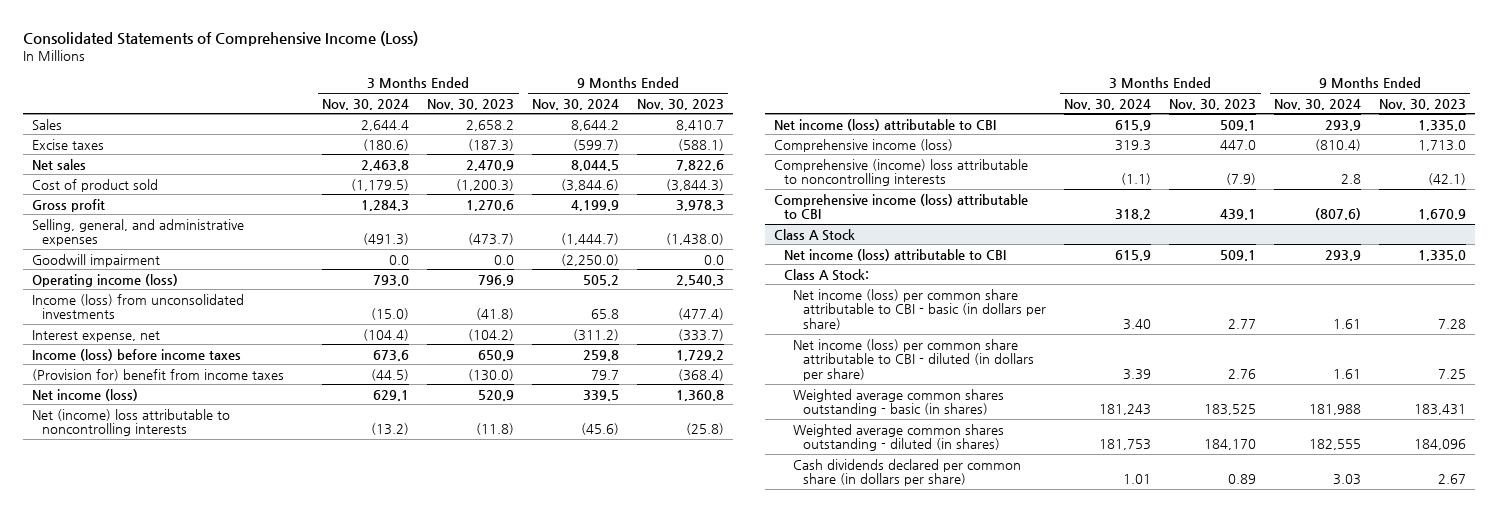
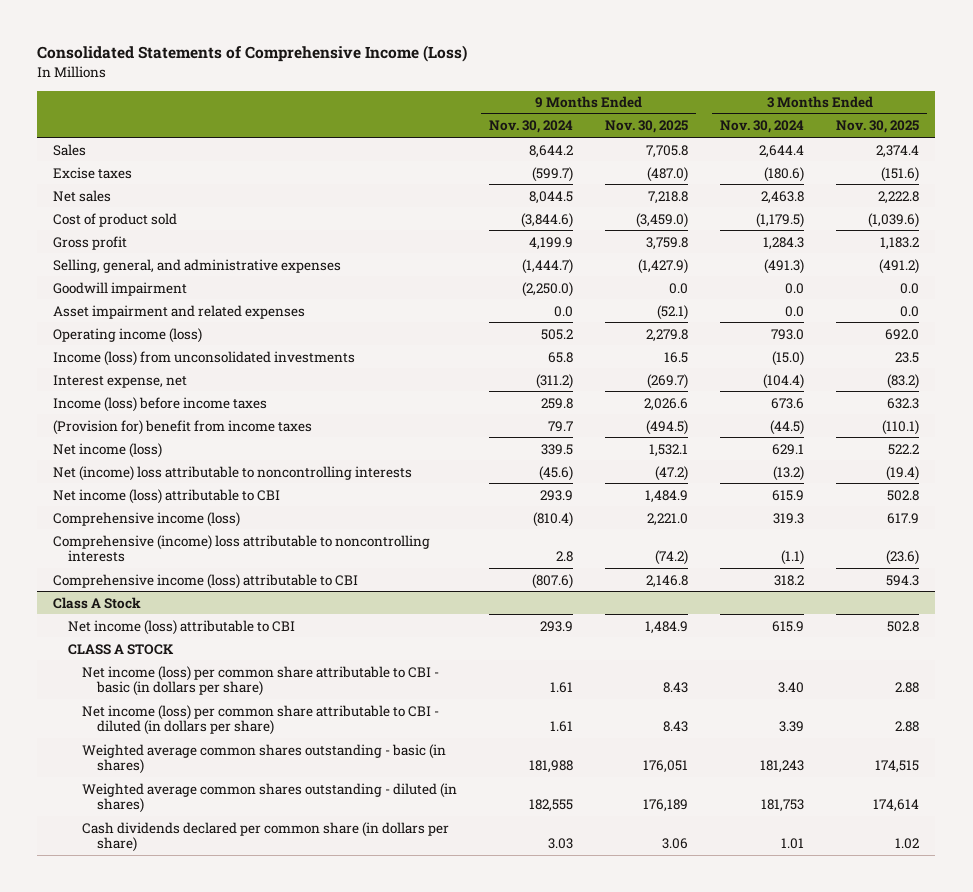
[427,98,515,110] Nov. 30, 2023 -> none
[636,98,724,110] Nov. 30, 2023 -> none
none -> [605,120,689,134] Nov. 30, 2025
none -> [836,120,920,134] Nov. 30, 2025
none -> [53,304,306,319] Asset impairment and related expenses
[783,268,869,281] Class A Stock: -> [67,643,174,655] CLASS A STOCK

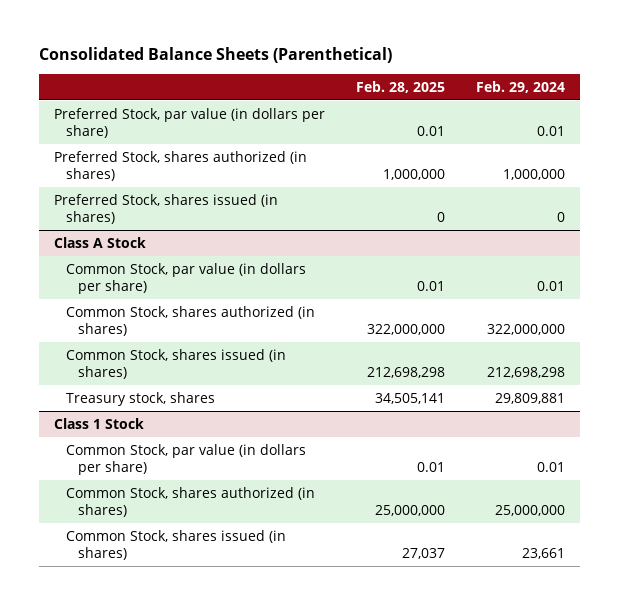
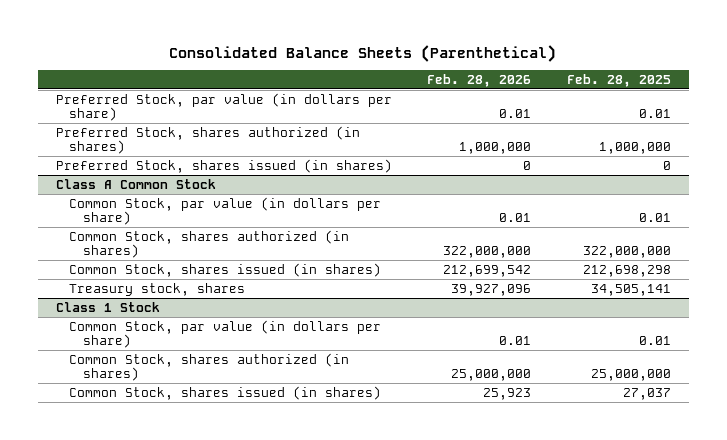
[475,80,565,93] Feb. 29, 2024 -> none
none -> [427,73,532,87] Feb. 28, 2026
[53,236,146,248] Class A Stock -> [56,178,217,189] Class A Common Stock

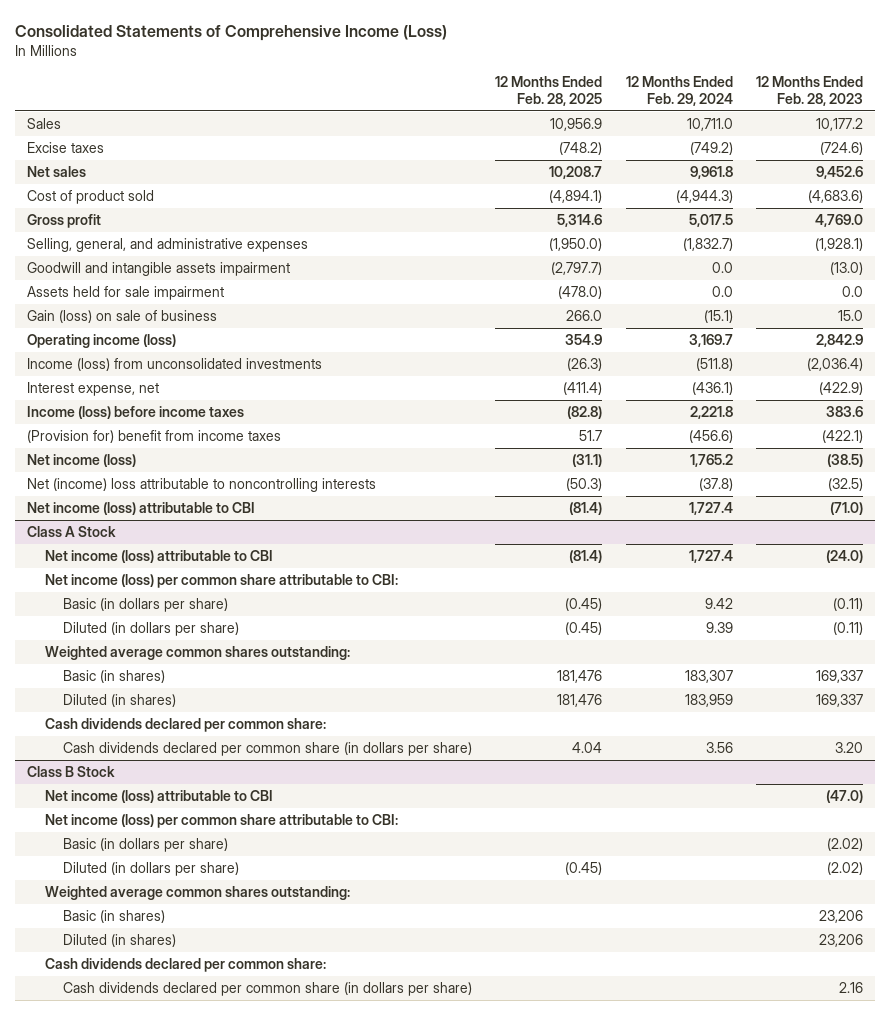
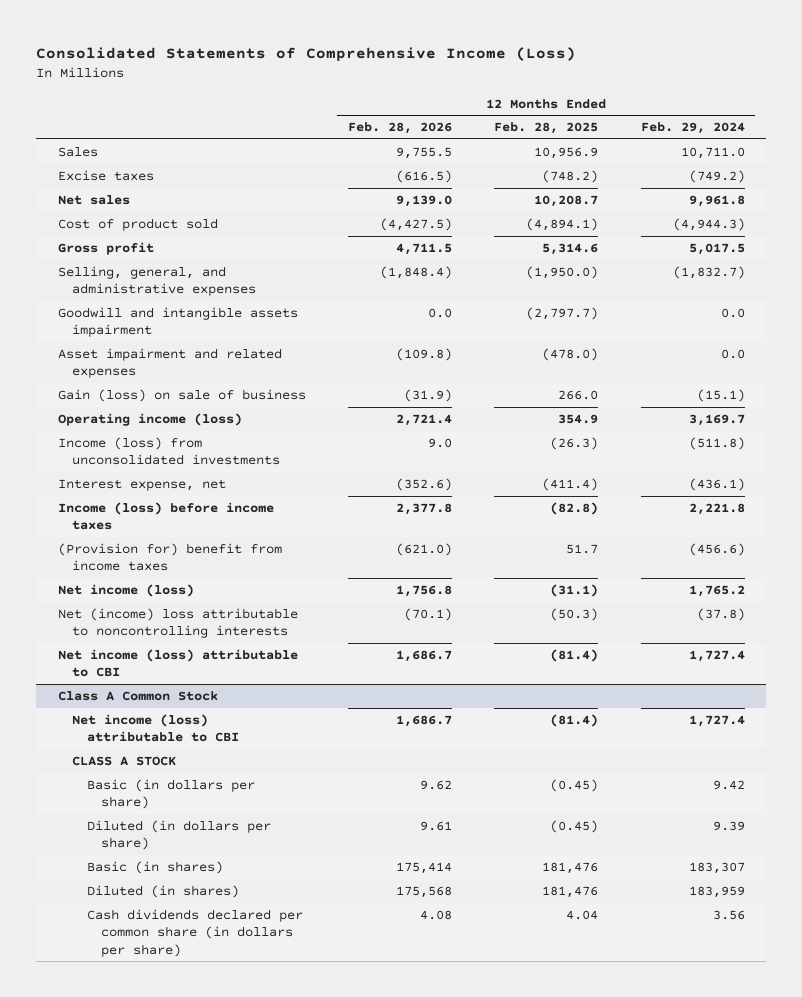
[756,75,864,106] 12 Months Ended Feb. 28, 2023 -> none
none -> [347,122,452,135] Feb. 28, 2026
[26,286,224,301] Assets held for sale impairment -> [57,348,282,379] Asset impairment and related expenses
[26,526,116,538] Class A Stock -> [57,691,218,702] Class A Common Stock
[44,574,398,589] Net income (loss) per common share attributable to CBI: -> [72,756,177,767] CLASS A STOCK
[44,646,350,661] Weighted average common shares outstanding: -> none
[44,718,326,733] Cash dividends declared per common share: -> none
[26,766,115,778] Class B Stock -> none
[44,790,273,804] Net income (loss) attributable to CBI -> none
[44,814,398,829] Net income (loss) per common share attributable to CBI: -> none
[62,838,228,853] Basic (in dollars per share) -> none
[62,862,239,877] Diluted (in dollars per share) -> none
[44,886,350,901] Weighted average common shares outstanding: -> none
[62,910,165,924] Basic (in shares) -> none
[62,934,176,948] Diluted (in shares) -> none
[44,958,326,973] Cash dividends declared per common share: -> none
[62,982,472,997] Cash dividends declared per common share (in dollars per share) -> none

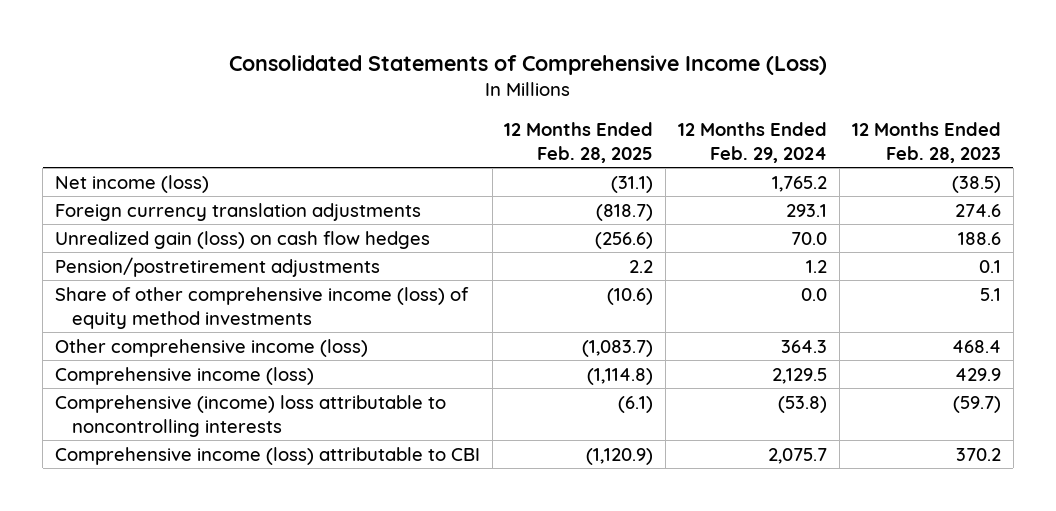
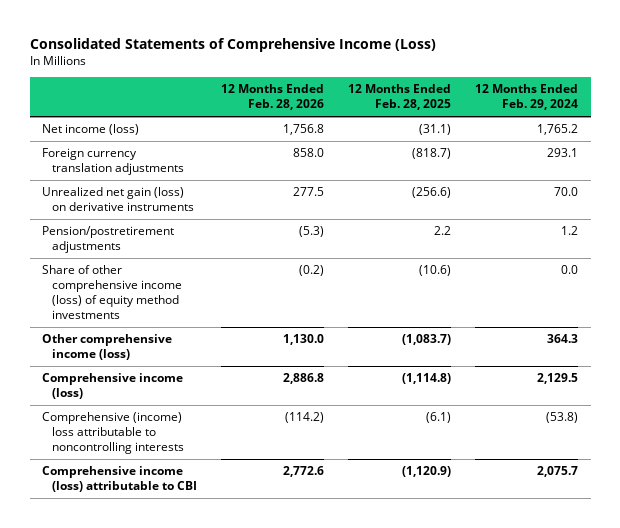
[851,121,1001,163] 12 Months Ended Feb. 28, 2023 -> none
none -> [221,84,325,111] 12 Months Ended Feb. 28, 2026
[54,230,430,249] Unrealized gain (loss) on cash flow hedges -> [41,187,195,212] Unrealized net gain (loss) on derivative instruments

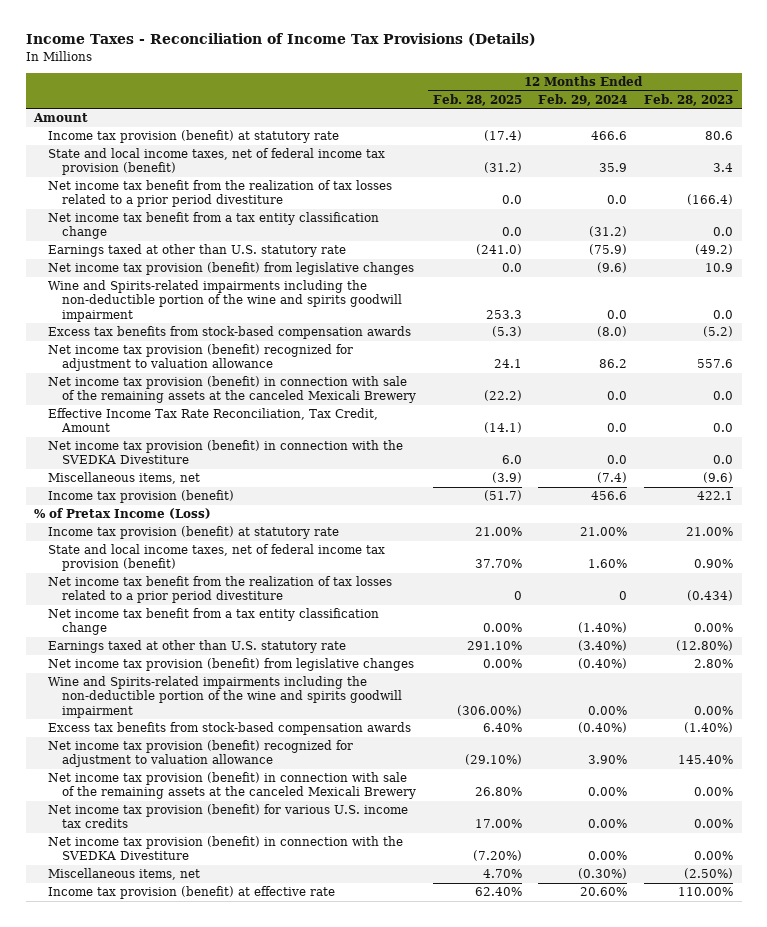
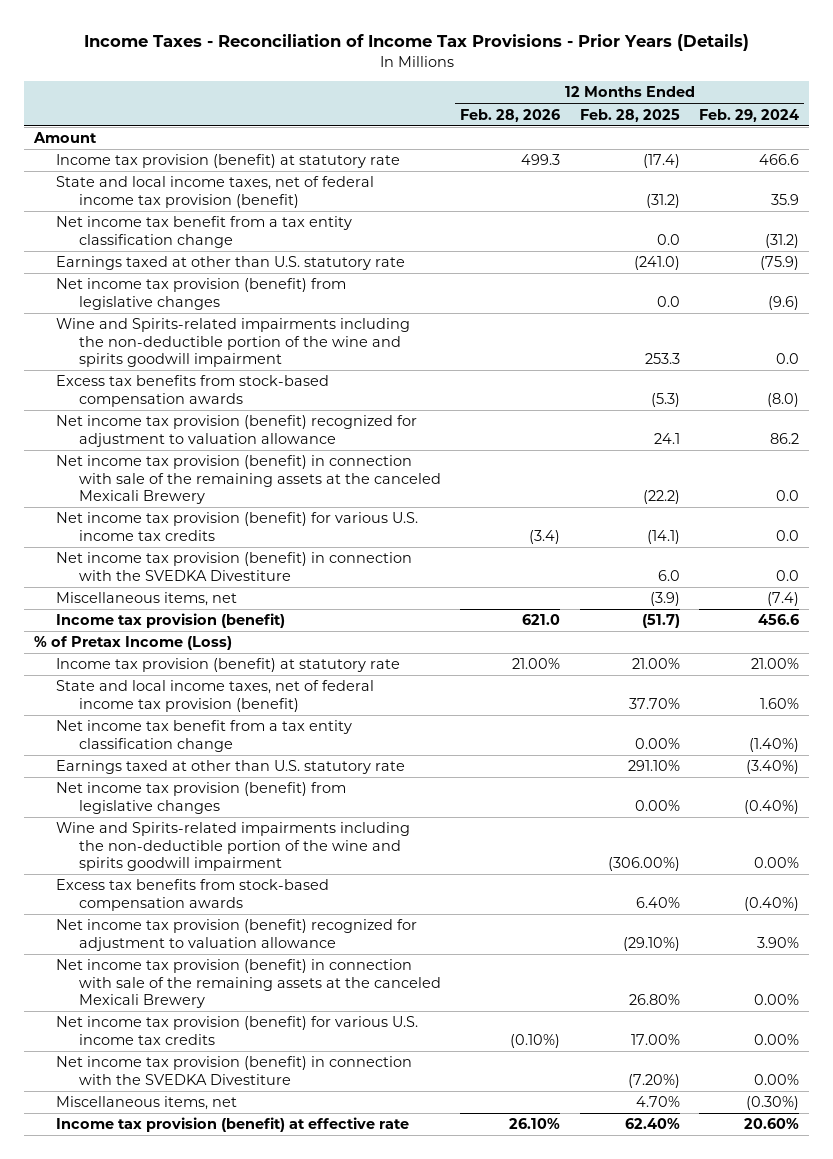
[25,33,536,47] Income Taxes - Reconciliation of Income Tax Provisions (Details) -> [83,33,749,51] Income Taxes - Reconciliation of Income Tax Provisions - Prior Years (Details)
[644,93,734,106] Feb. 28, 2023 -> none
none -> [460,108,561,122] Feb. 28, 2026
[47,180,392,208] Net income tax benefit from the realization of tax losses related to a prior period divestiture -> none
[47,408,378,433] Effective Income Tax Rate Reconciliation, Tax Credit, Amount -> [56,512,419,541] Net income tax provision (benefit) for various U.S. income tax credits
[47,576,392,604] Net income tax benefit from the realization of tax losses related to a prior period divestiture -> none

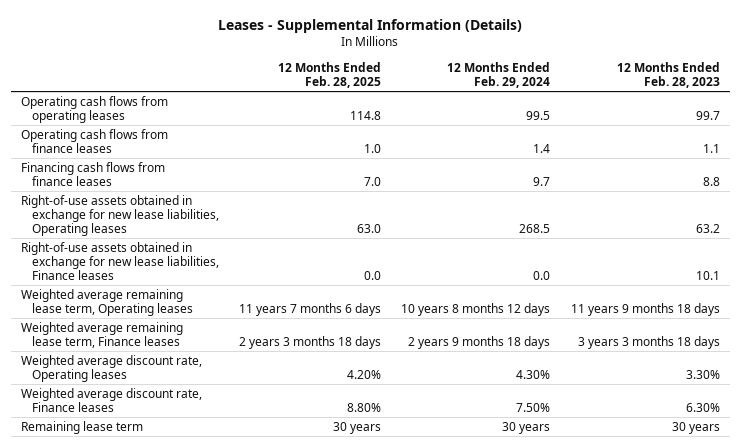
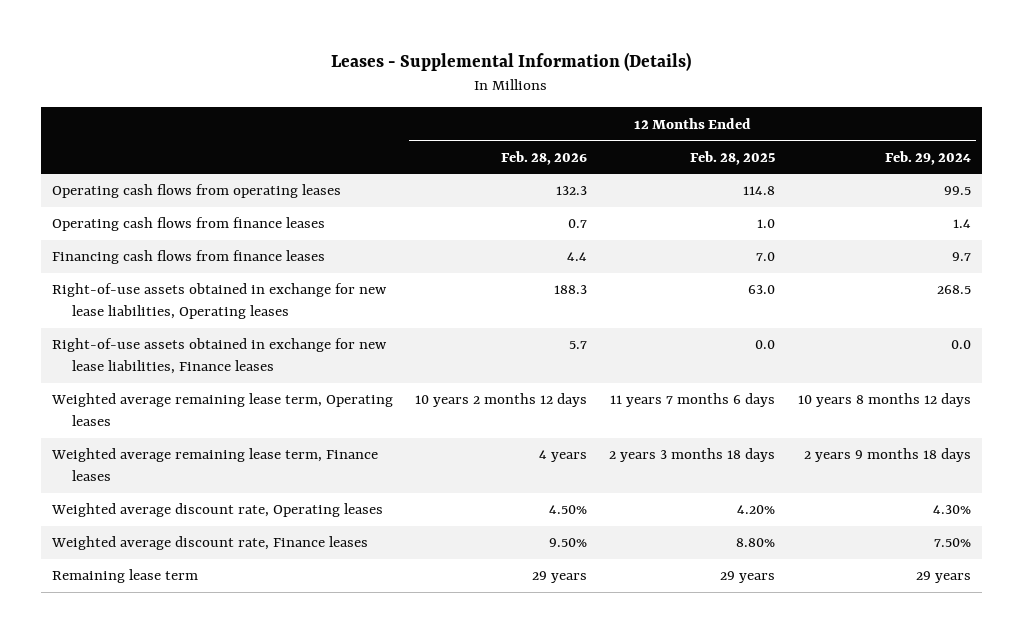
[616,61,720,88] 12 Months Ended Feb. 28, 2023 -> none
none -> [501,150,588,165] Feb. 28, 2026
[333,421,382,434] 30 years -> [720,571,776,584] 29 years
[502,421,551,434] 30 years -> [915,571,971,584] 29 years

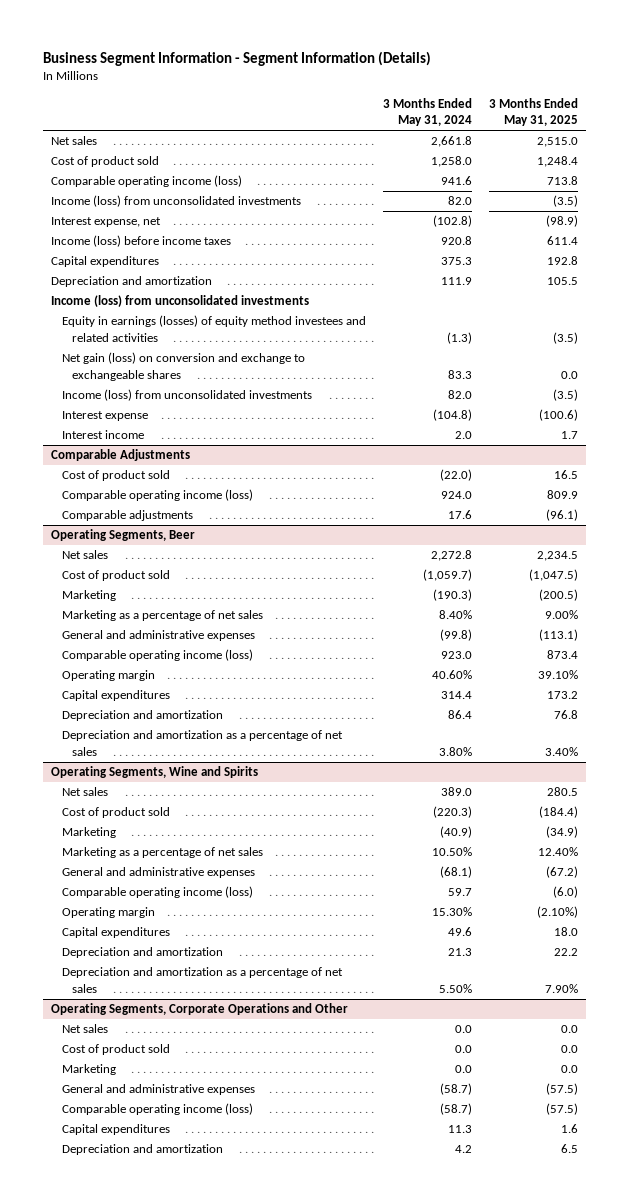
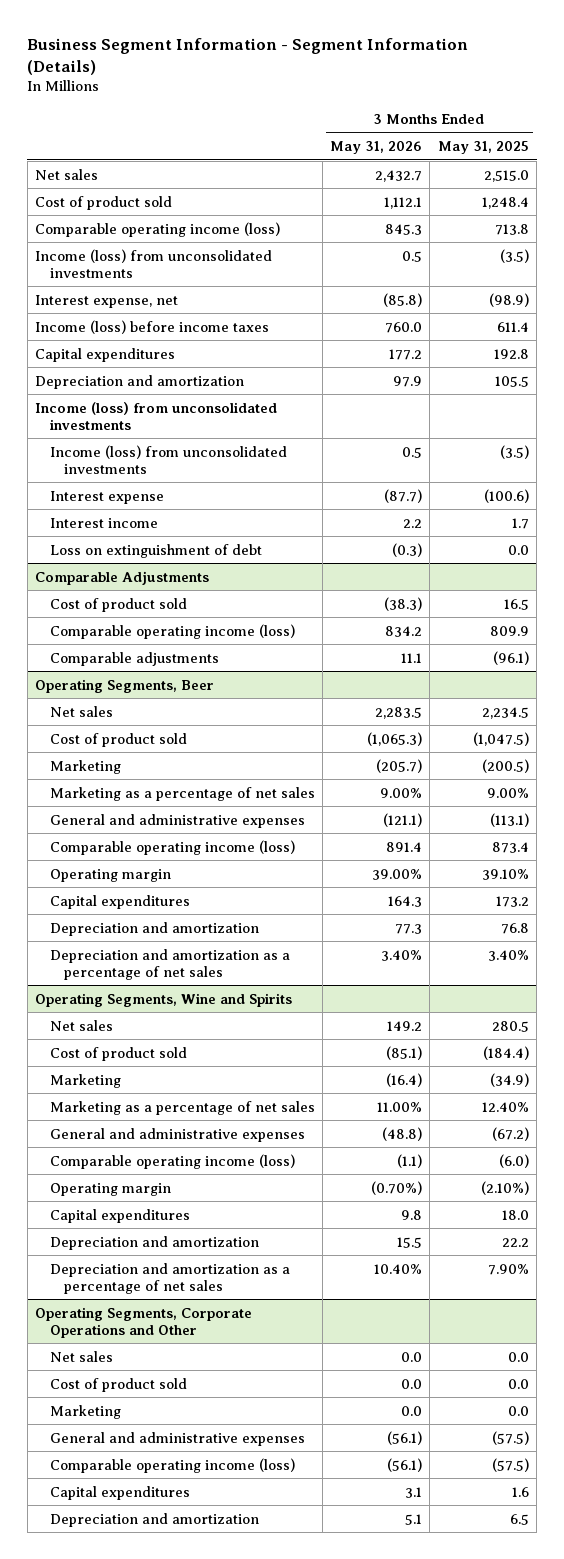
[382,97,472,127] 3 Months Ended May 31, 2024 -> none
none -> [330,141,423,155] May 31, 2026
[61,315,366,342] Equity in earnings (losses) of equity method investees and related activities -> none
[61,352,305,381] Net gain (loss) on conversion and exchange to exchangeable shares -> none
none -> [49,543,262,558] Loss on extinguishment of debt

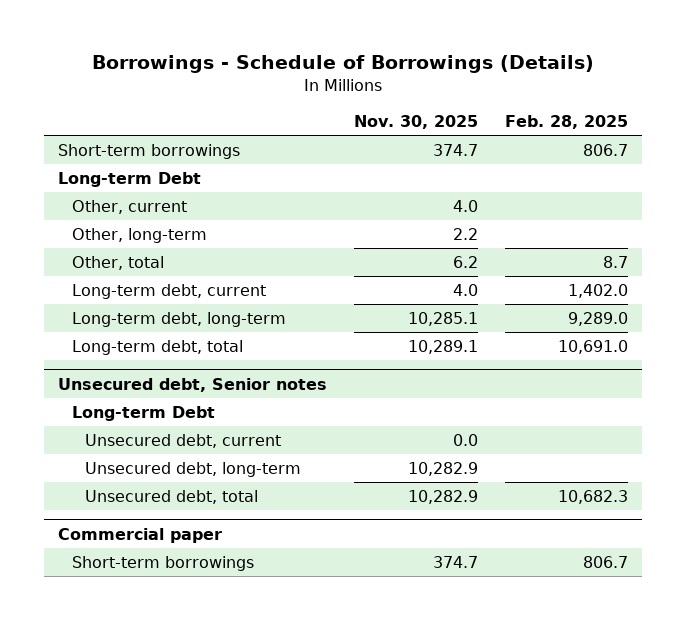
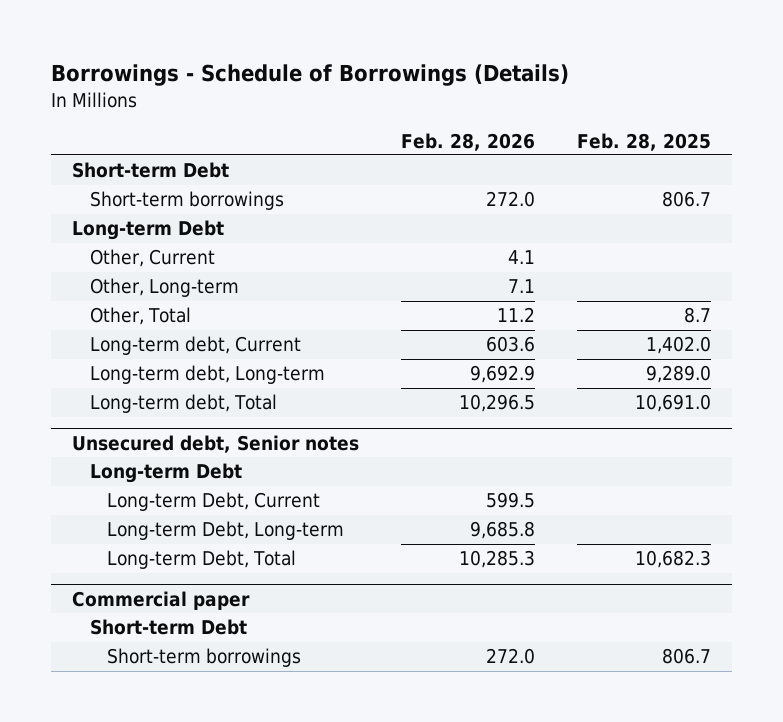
[354,115,479,130] Nov. 30, 2025 -> none
none -> [401,132,536,151] Feb. 28, 2026
none -> [72,162,230,179] Short-term Debt
[71,199,187,214] Other, current -> [89,249,215,268] Other, Current
[71,227,207,243] Other, long-term -> [89,278,239,298] Other, Long-term
[71,255,164,270] Other, total -> [89,307,191,326] Other, Total
[71,283,266,299] Long-term debt, current -> [89,336,301,356] Long-term debt, Current
[71,311,286,327] Long-term debt, long-term -> [89,365,325,385] Long-term debt, Long-term
[71,339,243,355] Long-term debt, total -> [89,394,277,414] Long-term debt, Total
[85,433,282,448] Unsecured debt, current -> [106,492,320,512] Long-term Debt, Current
[85,461,302,477] Unsecured debt, long-term -> [106,521,344,541] Long-term Debt, Long-term
[85,489,259,504] Unsecured debt, total -> [106,550,296,570] Long-term Debt, Total
none -> [89,619,247,636] Short-term Debt

